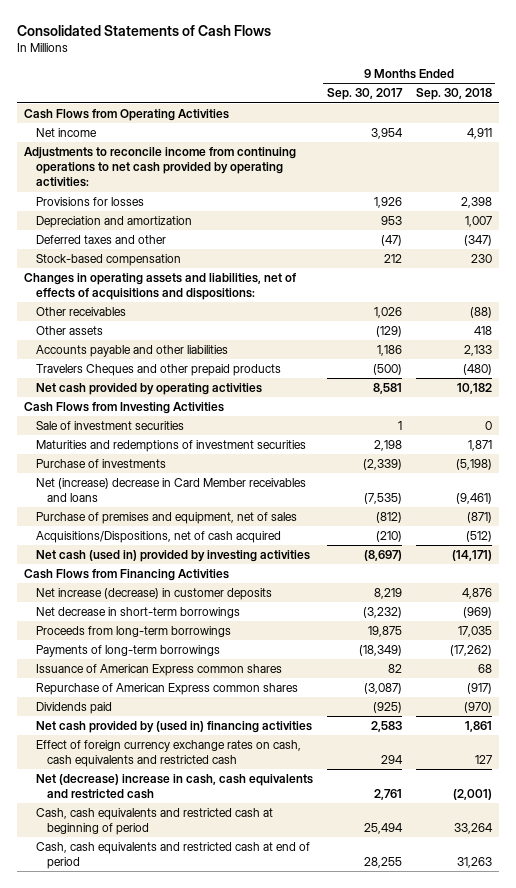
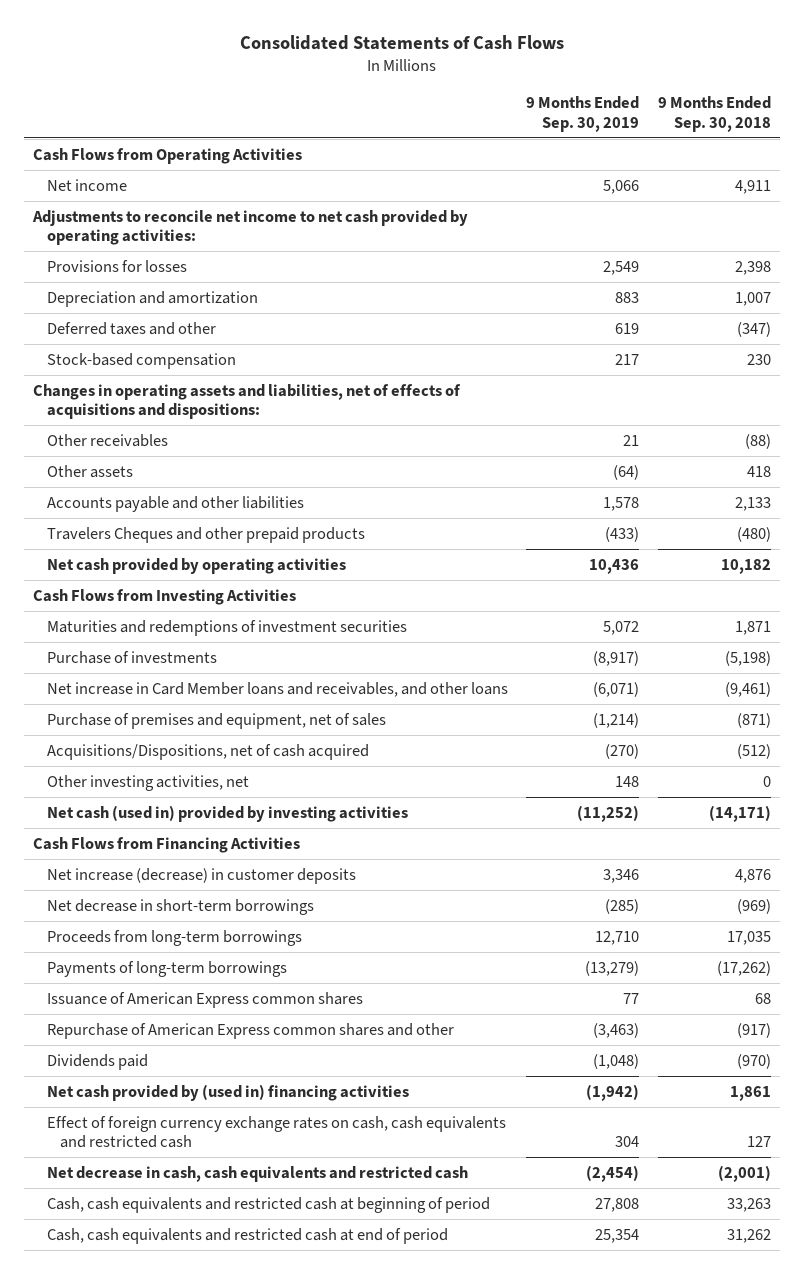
[326,88,403,101] Sep. 30, 2017 -> none
none -> [526,96,640,132] 9 Months Ended Sep. 30, 2019
[24,146,297,188] Adjustments to reconcile income from continuing operations to net cash provided by operating activities: -> [32,209,469,246] Adjustments to reconcile net income to net cash provided by operating activities:
[35,420,184,430] Sale of investment securities -> none
[35,477,306,503] Net (increase) decrease in Card Member receivables and loans -> [46,681,508,697] Net increase in Card Member loans and receivables, and other loans
none -> [46,774,249,791] Other investing activities, net
[35,682,298,695] Repurchase of American Express common shares -> [46,1022,454,1039] Repurchase of American Express common shares and other
[35,773,313,800] Net (decrease) increase in cash, cash equivalents and restricted cash -> [46,1165,468,1182] Net decrease in cash, cash equivalents and restricted cash
[453,823,493,835] 33,264 -> [726,1197,771,1212] 33,263
[456,857,492,869] 31,263 -> [726,1228,771,1243] 31,262

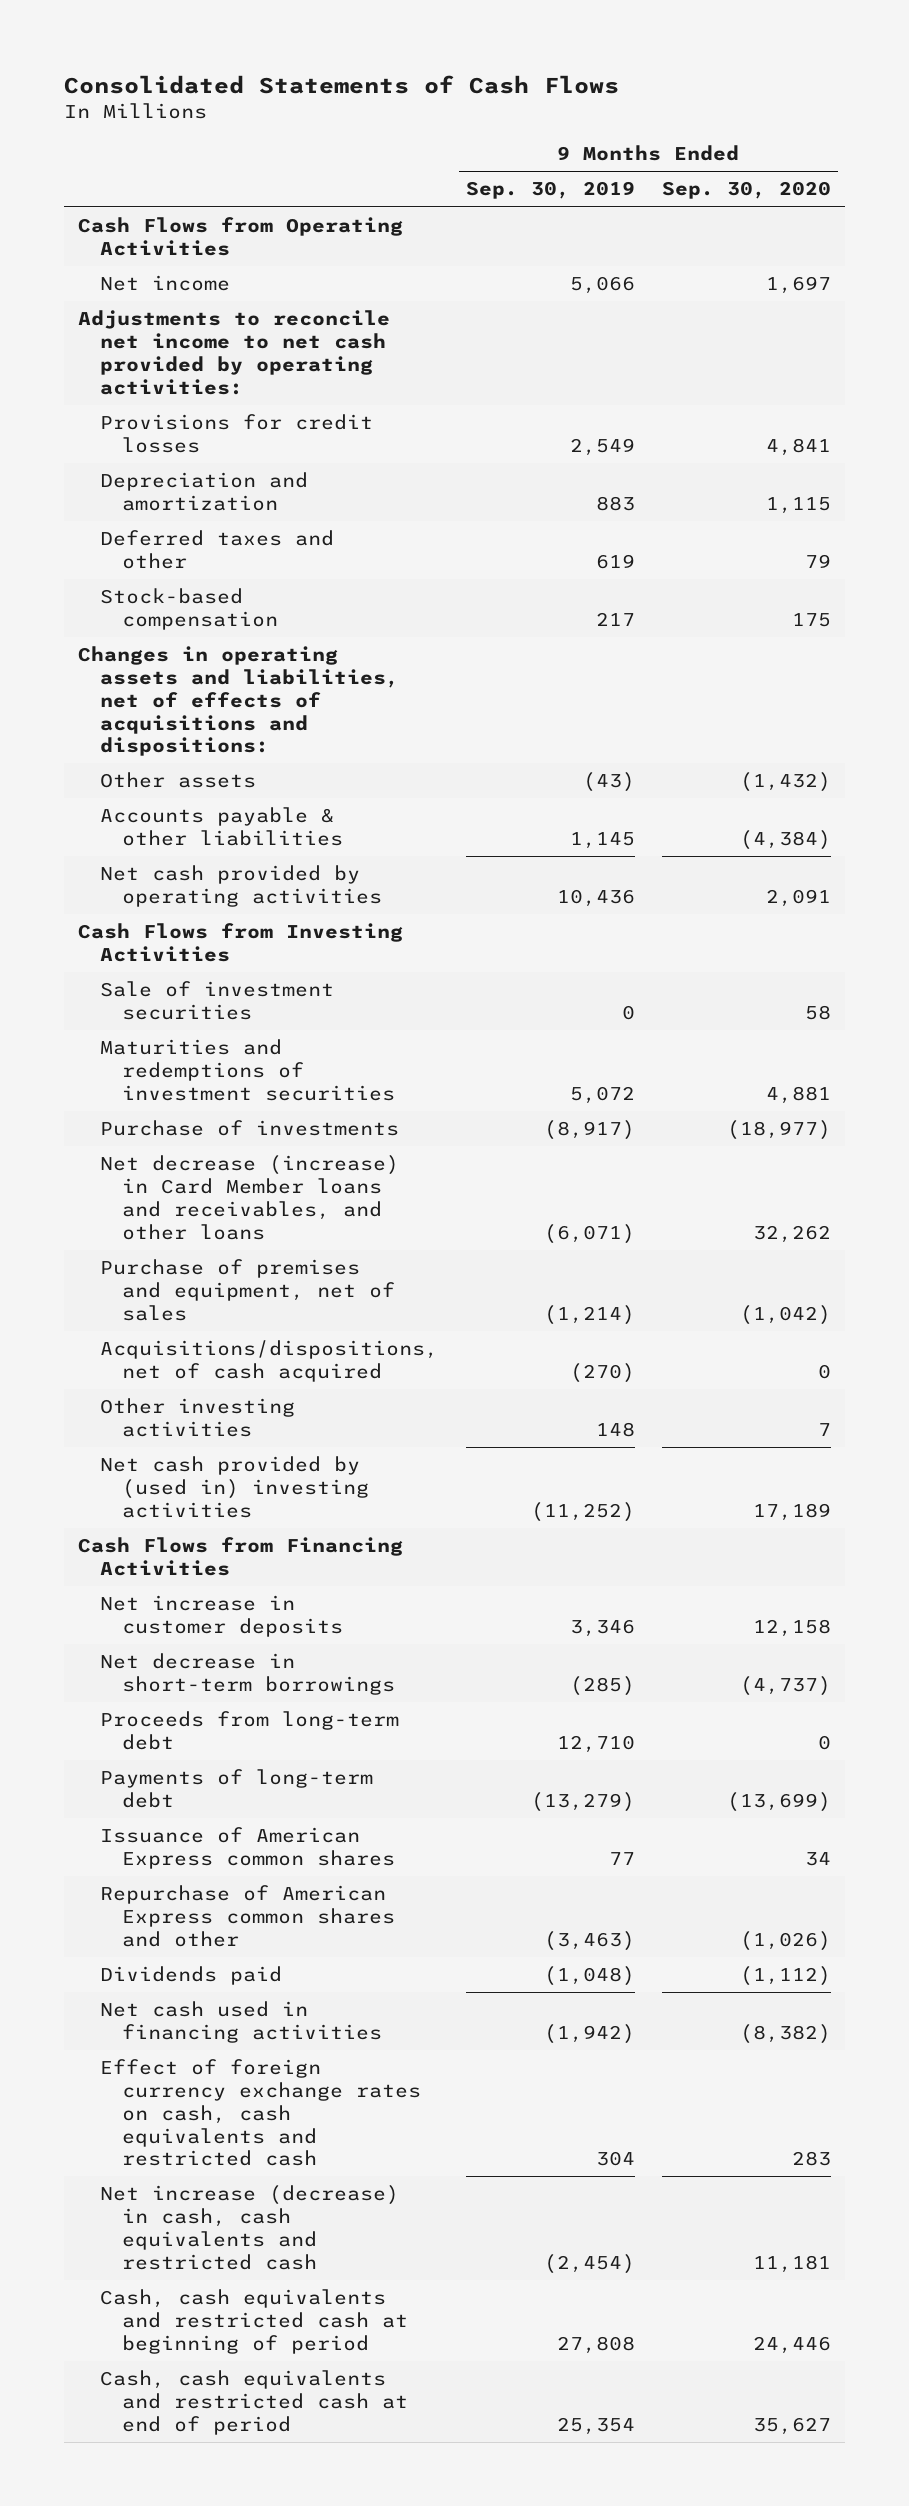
[657,96,771,132] 9 Months Ended Sep. 30, 2018 -> none
none -> [662,181,832,200] Sep. 30, 2020
[46,259,187,272] Provisions for losses -> [99,414,373,453] Provisions for credit losses
[46,433,168,447] Other receivables -> none
[46,526,365,543] Travelers Cheques and other prepaid products -> none
[613,464,640,480] (64) -> [582,772,635,793] (43)
[46,495,304,512] Accounts payable and other liabilities -> [99,807,343,846] Accounts payable & other liabilities
[603,496,640,511] 1,578 -> [569,831,635,849] 1,145
none -> [99,981,334,1020] Sale of investment securities
[46,681,508,697] Net increase in Card Member loans and receivables, and other loans -> [99,1155,399,1240] Net decrease (increase) in Card Member loans and receivables, and other loans
[46,743,369,760] Acquisitions/Dispositions, net of cash acquired -> [99,1340,438,1382] Acquisitions/dispositions, net of cash acquired
[46,774,249,791] Other investing activities, net -> [99,1398,295,1437] Other investing activities
[46,804,408,822] Net cash (used in) provided by investing activities -> [99,1456,369,1518] Net cash provided by (used in) investing activities
[46,867,356,884] Net increase (decrease) in customer deposits -> [99,1595,343,1637] Net increase in customer deposits
[46,929,302,946] Proceeds from long-term borrowings -> [99,1711,399,1750] Proceeds from long-term debt
[46,960,287,977] Payments of long-term borrowings -> [99,1769,373,1808] Payments of long-term debt
[46,1083,409,1101] Net cash provided by (used in) financing activities -> [99,2001,382,2043] Net cash used in financing activities
[46,1165,468,1182] Net decrease in cash, cash equivalents and restricted cash -> [99,2185,399,2270] Net increase (decrease) in cash, cash equivalents and restricted cash

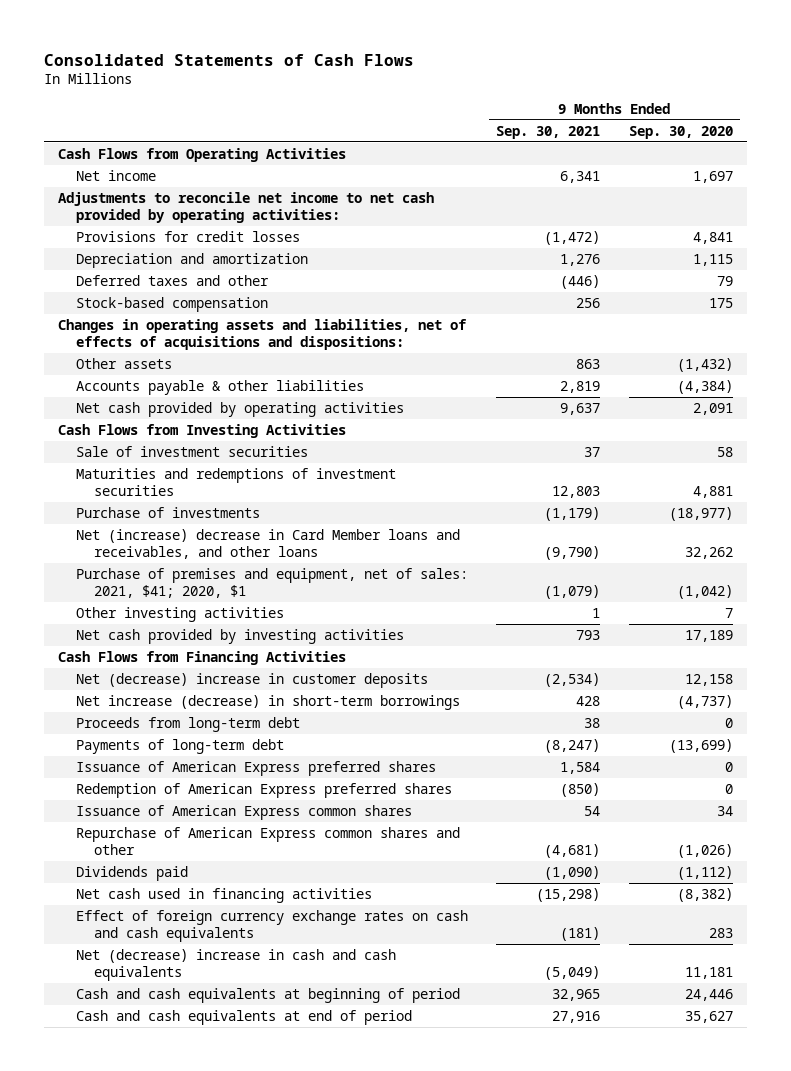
[465,181,635,200] Sep. 30, 2019 -> none
none -> [496,125,601,139] Sep. 30, 2021
[99,1340,438,1382] Acquisitions/dispositions, net of cash acquired -> none
[99,1155,399,1240] Net decrease (increase) in Card Member loans and receivables, and other loans -> [76,528,461,559] Net (increase) decrease in Card Member loans and receivables, and other loans
[99,1259,395,1321] Purchase of premises and equipment, net of sales -> [76,567,469,598] Purchase of premises and equipment, net of sales: 2021, $41; 2020, $1
[99,1456,369,1518] Net cash provided by (used in) investing activities -> [76,628,405,644] Net cash provided by investing activities
[99,1595,343,1637] Net increase in customer deposits -> [76,672,429,688] Net (decrease) increase in customer deposits
[99,1653,395,1695] Net decrease in short-term borrowings -> [76,694,461,710] Net increase (decrease) in short-term borrowings
none -> [76,760,437,776] Issuance of American Express preferred shares
none -> [76,782,453,798] Redemption of American Express preferred shares
[99,2059,421,2167] Effect of foreign currency exchange rates on cash, cash equivalents and restricted cash -> [76,909,469,942] Effect of foreign currency exchange rates on cash and cash equivalents
[99,2185,399,2270] Net increase (decrease) in cash, cash equivalents and restricted cash -> [76,948,397,981] Net (decrease) increase in cash and cash equivalents
[99,2289,408,2354] Cash, cash equivalents and restricted cash at beginning of period -> [76,987,461,1003] Cash and cash equivalents at beginning of period
[99,2370,408,2435] Cash, cash equivalents and restricted cash at end of period -> [76,1009,413,1025] Cash and cash equivalents at end of period

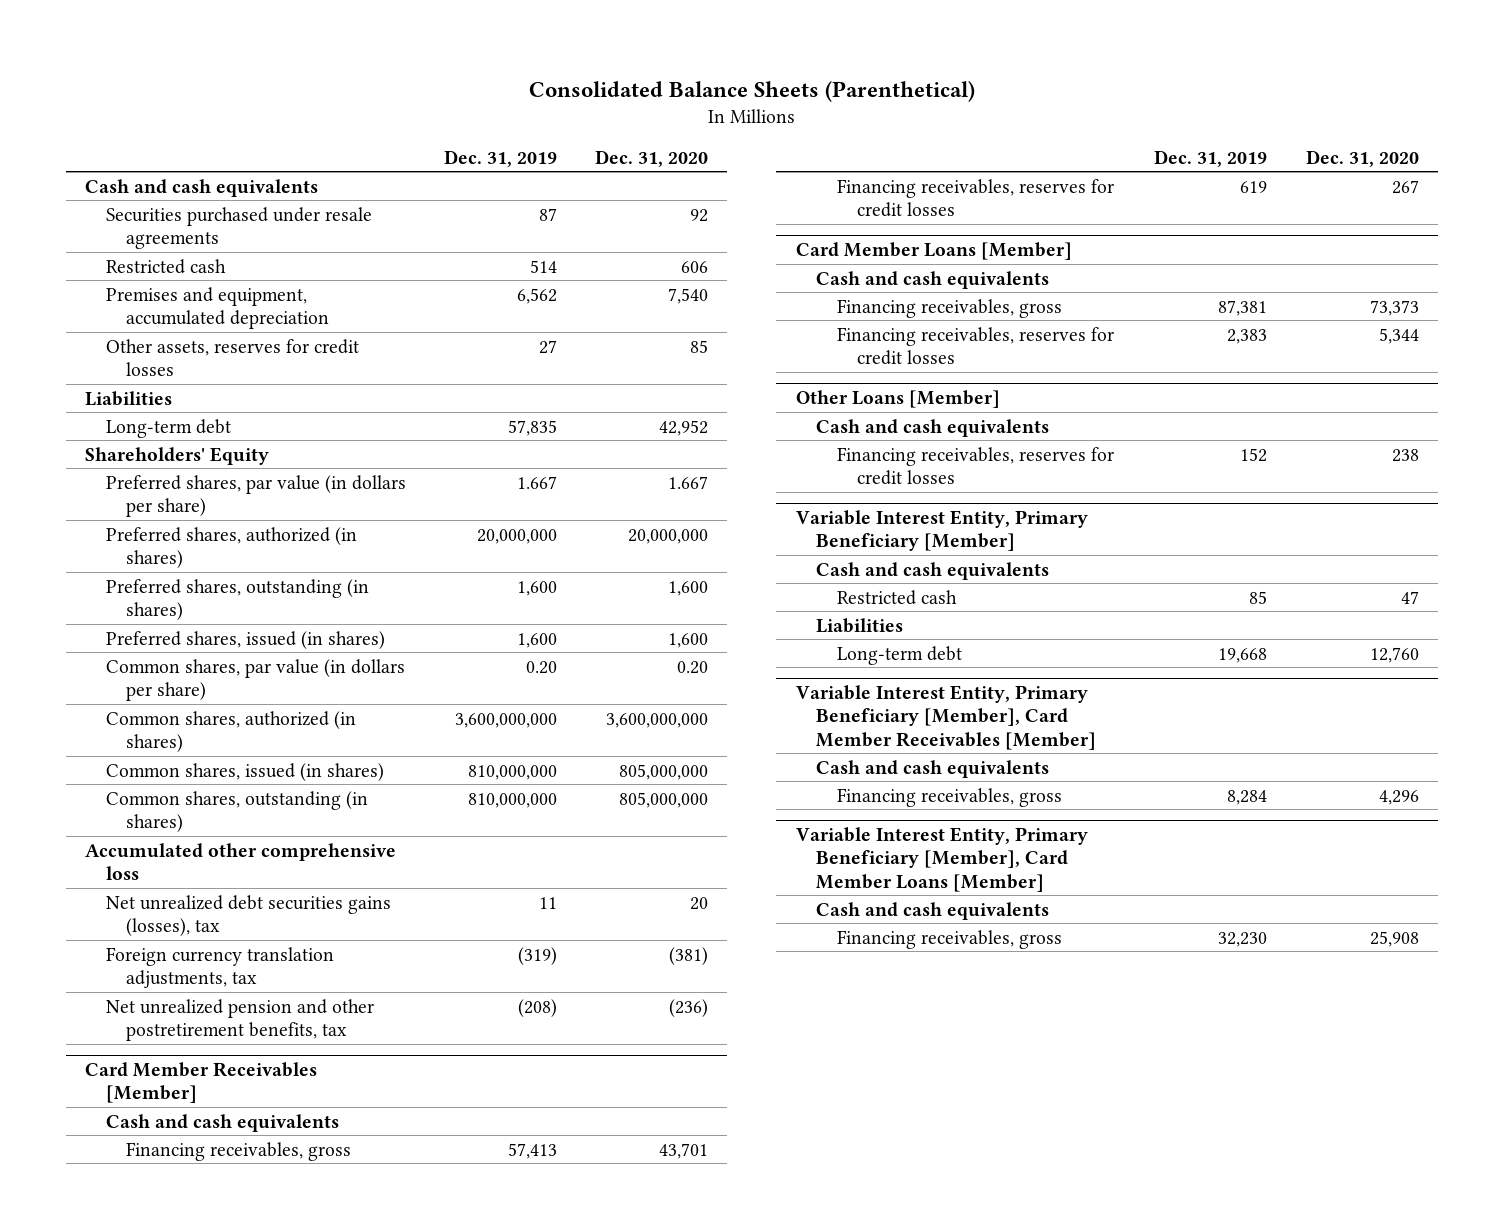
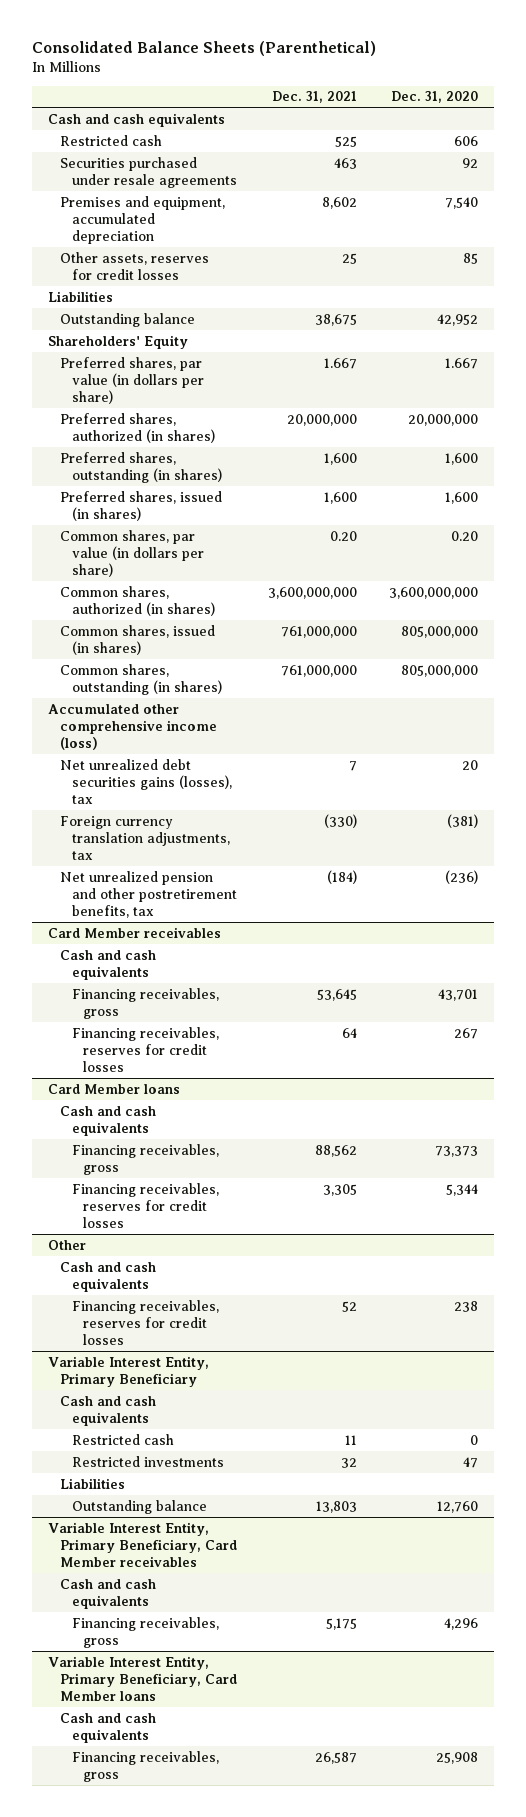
[443,149,557,167] Dec. 31, 2019 -> none
none -> [272,91,358,104] Dec. 31, 2021
[105,206,372,249] Securities purchased under resale agreements -> [59,156,237,188] Securities purchased under resale agreements
[105,418,231,438] Long-term debt -> [59,312,195,327] Outstanding balance
[85,842,397,880] Accumulated other comprehensive loss -> [47,703,217,751] Accumulated other comprehensive income (loss)
[85,1062,318,1104] Card Member Receivables [Member] -> [47,926,221,938] Card Member receivables
[795,242,1072,261] Card Member Loans [Member] -> [47,1083,180,1094] Card Member loans
[795,390,1000,409] Other Loans [Member] -> [47,1239,86,1250] Other
[795,510,1088,552] Variable Interest Entity, Primary Beneficiary [Member] -> [47,1355,209,1387] Variable Interest Entity, Primary Beneficiary
[1400,590,1419,604] 47 -> [470,1434,479,1445] 0
none -> [71,1455,224,1467] Restricted investments
[836,645,962,665] Long-term debt -> [71,1499,207,1514] Outstanding balance
[795,685,1097,750] Variable Interest Entity, Primary Beneficiary [Member], Card Member Receivables [Member] -> [47,1521,237,1568] Variable Interest Entity, Primary Beneficiary, Card Member receivables
[795,827,1088,892] Variable Interest Entity, Primary Beneficiary [Member], Card Member Loans [Member] -> [47,1655,237,1702] Variable Interest Entity, Primary Beneficiary, Card Member loans

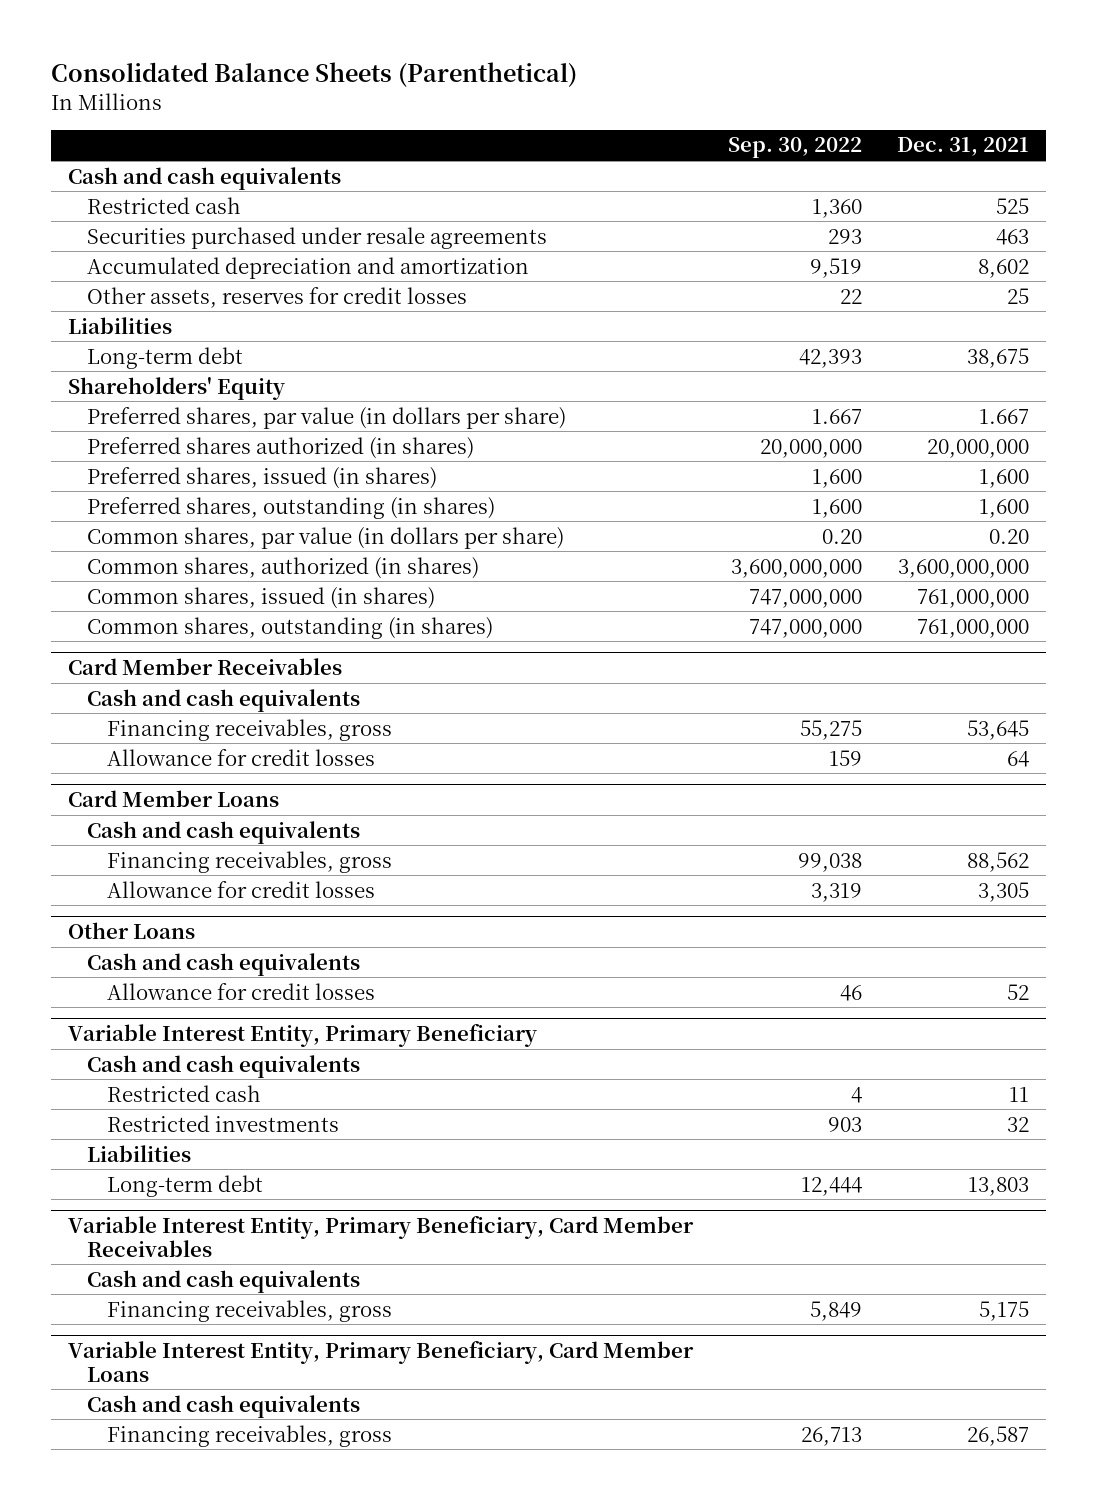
[391,91,479,104] Dec. 31, 2020 -> none
none -> [727,137,862,159] Sep. 30, 2022
[59,195,225,245] Premises and equipment, accumulated depreciation -> [87,256,530,279] Accumulated depreciation and amortization
[59,312,195,327] Outstanding balance -> [87,346,244,369] Long-term debt
[59,412,215,443] Preferred shares, authorized (in shares) -> [87,436,475,459] Preferred shares authorized (in shares)
[59,451,222,483] Preferred shares, outstanding (in shares) -> [87,496,496,519] Preferred shares, outstanding (in shares)
[47,703,217,751] Accumulated other comprehensive income (loss) -> none
[59,758,232,805] Net unrealized debt securities gains (losses), tax -> none
[59,815,230,861] Foreign currency translation adjustments, tax -> none
[59,870,237,919] Net unrealized pension and other postretirement benefits, tax -> none
[47,926,221,938] Card Member receivables -> [68,658,343,676] Card Member Receivables
[71,1026,219,1073] Financing receivables, reserves for credit losses -> [106,748,375,766] Allowance for credit losses
[47,1083,180,1094] Card Member loans -> [68,790,280,808] Card Member Loans
[71,1182,219,1229] Financing receivables, reserves for credit losses -> [106,880,375,898] Allowance for credit losses
[47,1239,86,1250] Other -> [68,922,196,940] Other Loans
[71,1299,219,1346] Financing receivables, reserves for credit losses -> [106,982,375,1000] Allowance for credit losses
[71,1499,207,1514] Outstanding balance -> [106,1174,263,1197] Long-term debt
[47,1521,237,1568] Variable Interest Entity, Primary Beneficiary, Card Member receivables -> [68,1216,695,1257] Variable Interest Entity, Primary Beneficiary, Card Member Receivables
[47,1655,237,1702] Variable Interest Entity, Primary Beneficiary, Card Member loans -> [68,1341,695,1382] Variable Interest Entity, Primary Beneficiary, Card Member Loans

